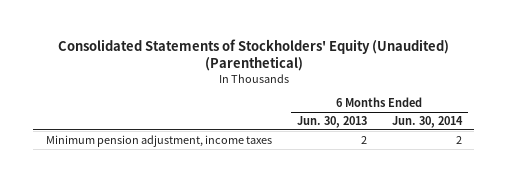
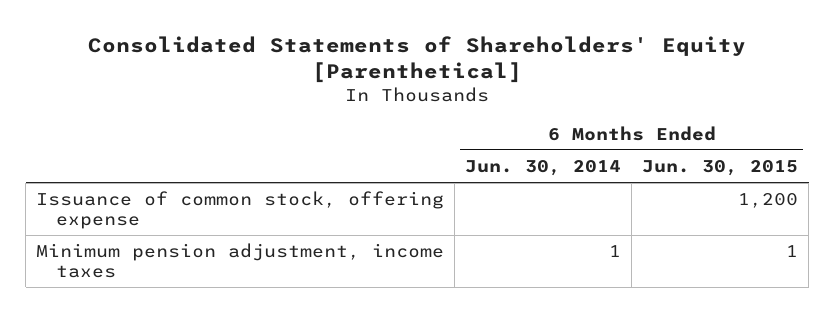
[57,38,449,72] Consolidated Statements of Stockholders' Equity (Unaudited) (Parenthetical) -> [88,35,747,84] Consolidated Statements of Shareholders' Equity [Parenthetical]
[296,115,367,128] Jun. 30, 2013 -> none
none -> [642,159,799,176] Jun. 30, 2015
none -> [36,191,445,229] Issuance of common stock, offering expense
[455,135,462,144] 2 -> [609,245,622,258] 1

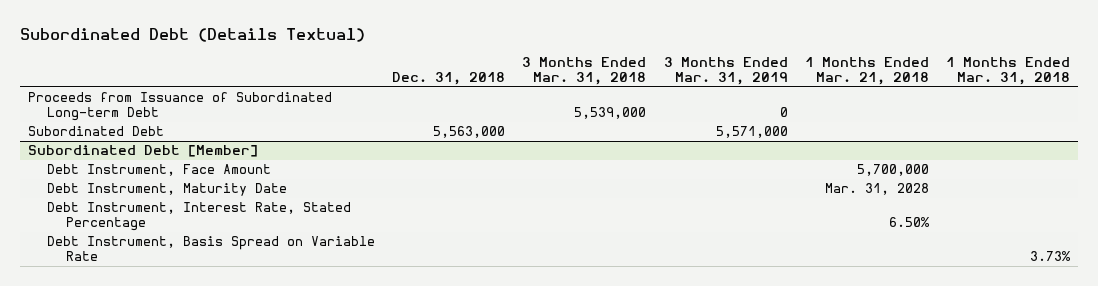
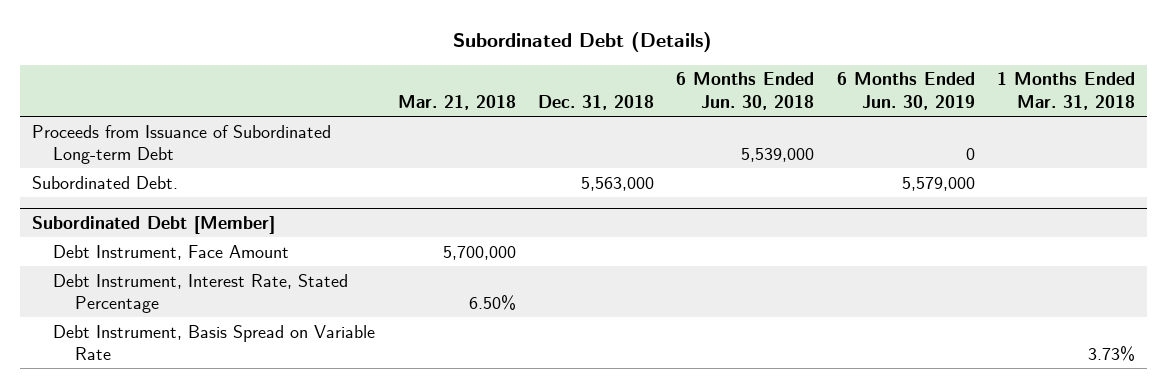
[19,27,365,42] Subordinated Debt (Details Textual) -> [453,32,713,53] Subordinated Debt (Details)
[522,57,647,86] 3 Months Ended Mar. 31, 2018 -> none
[663,57,788,86] 3 Months Ended Mar. 31, 2019 -> none
[804,57,929,86] 1 Months Ended Mar. 21, 2018 -> none
none -> [397,94,516,110] Mar. 21, 2018
none -> [676,72,815,110] 6 Months Ended Jun. 30, 2018
none -> [836,72,975,110] 6 Months Ended Jun. 30, 2019
[28,126,165,137] Subordinated Debt -> [31,175,178,189] Subordinated Debt.
[47,183,288,197] Debt Instrument, Maturity Date -> none

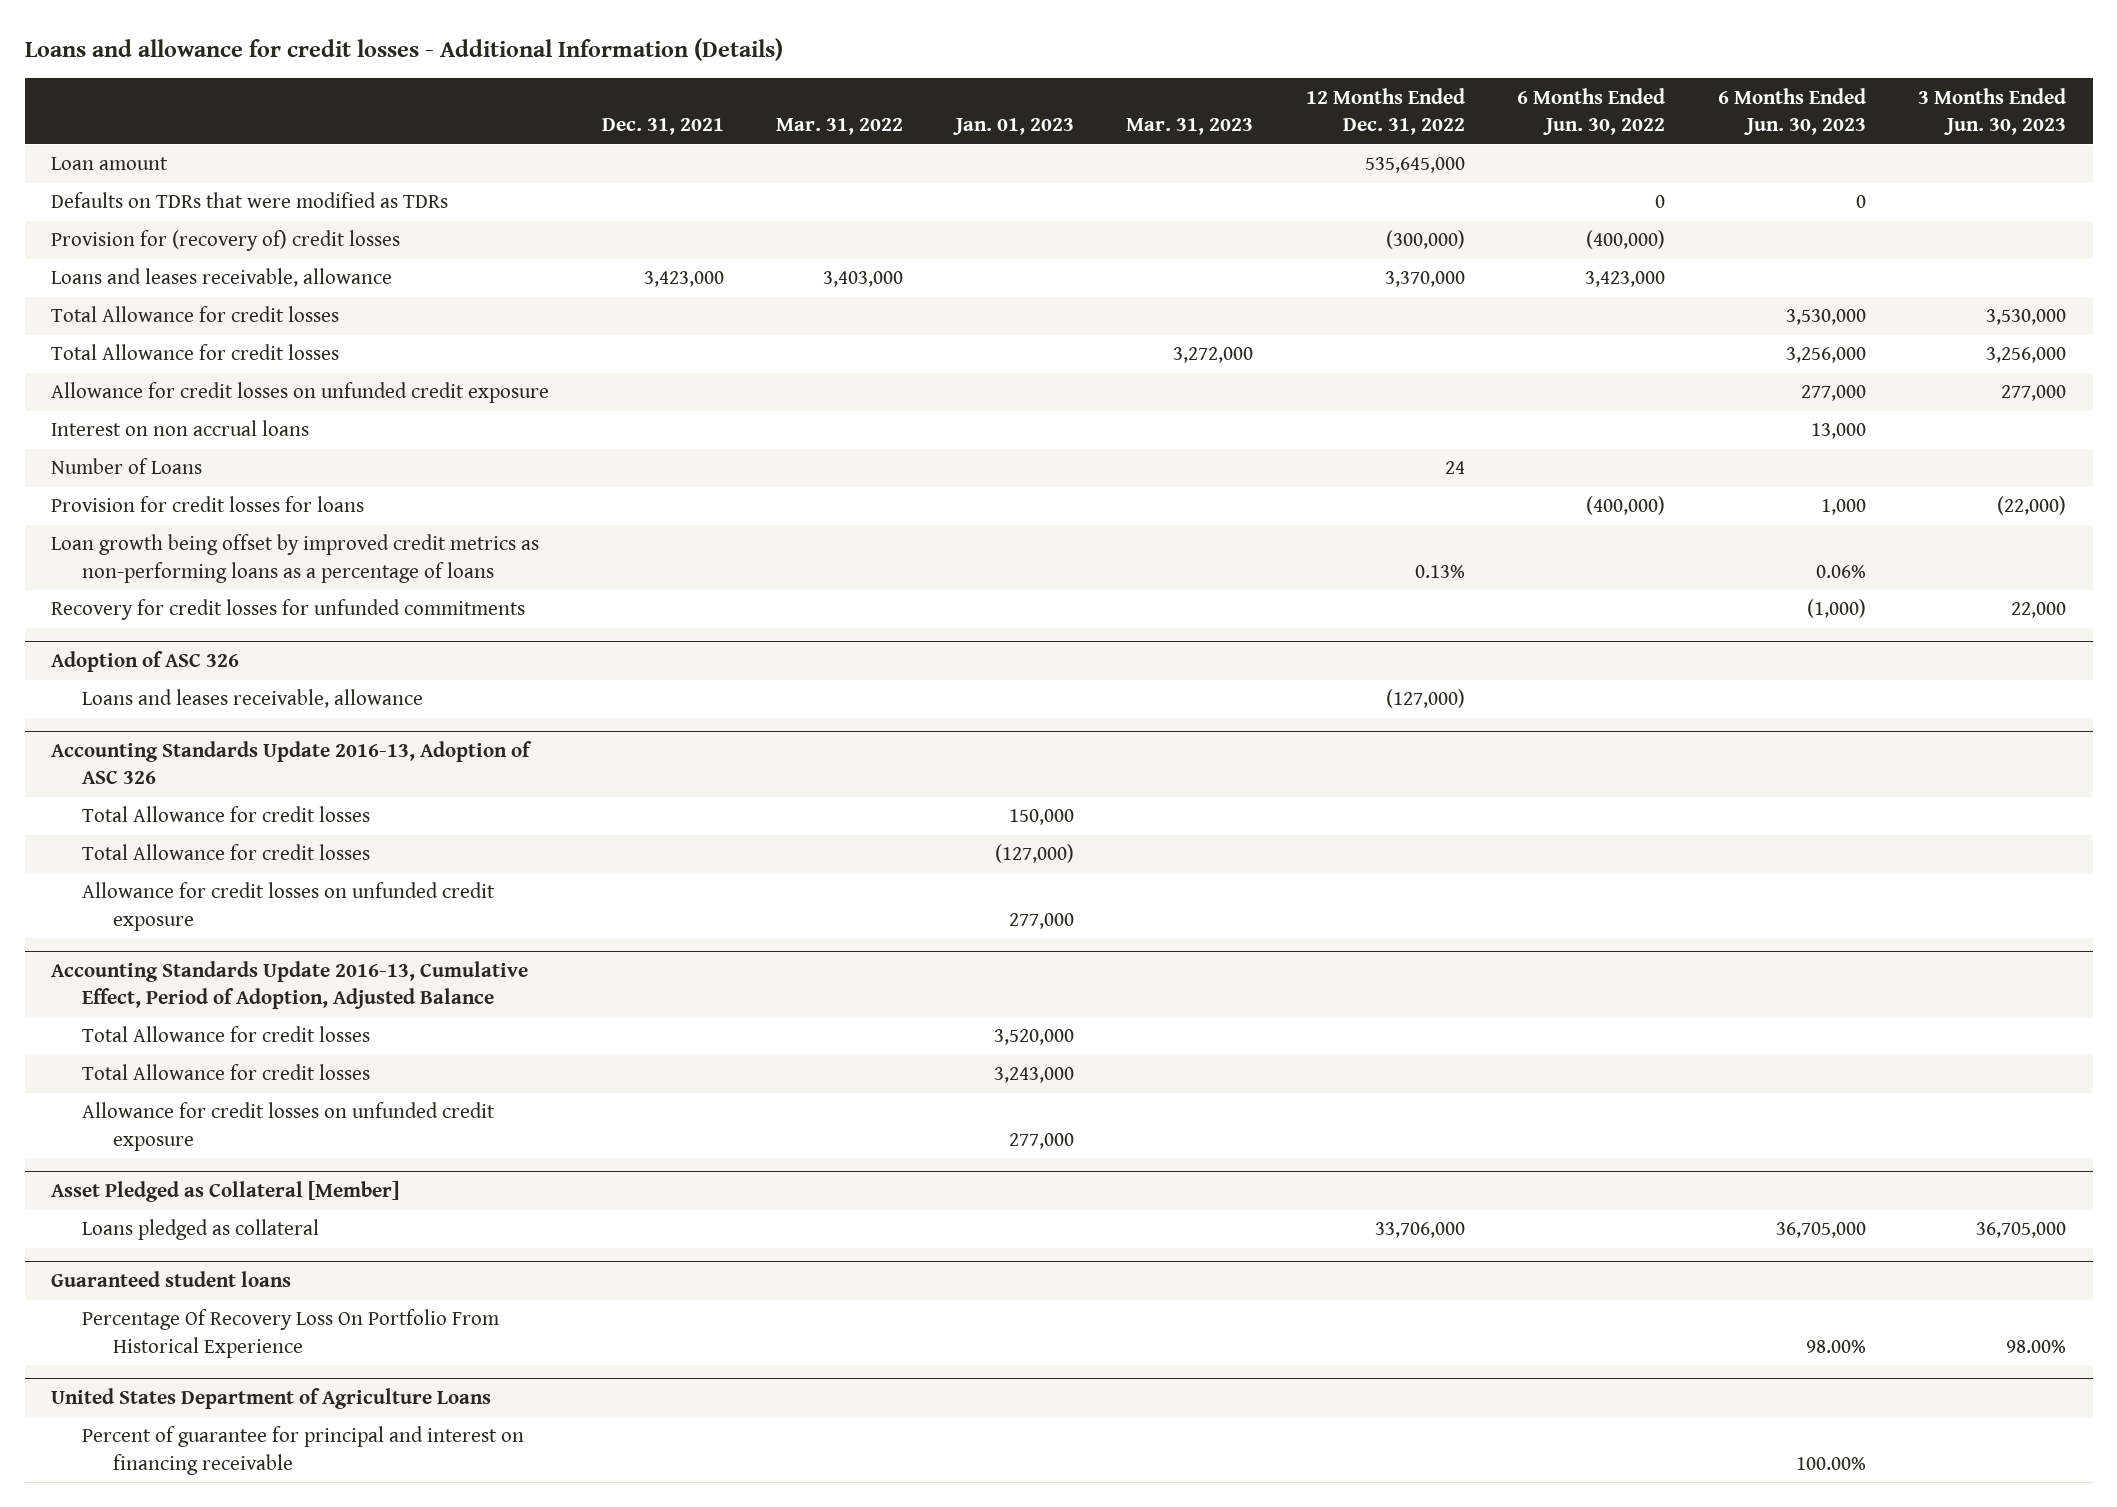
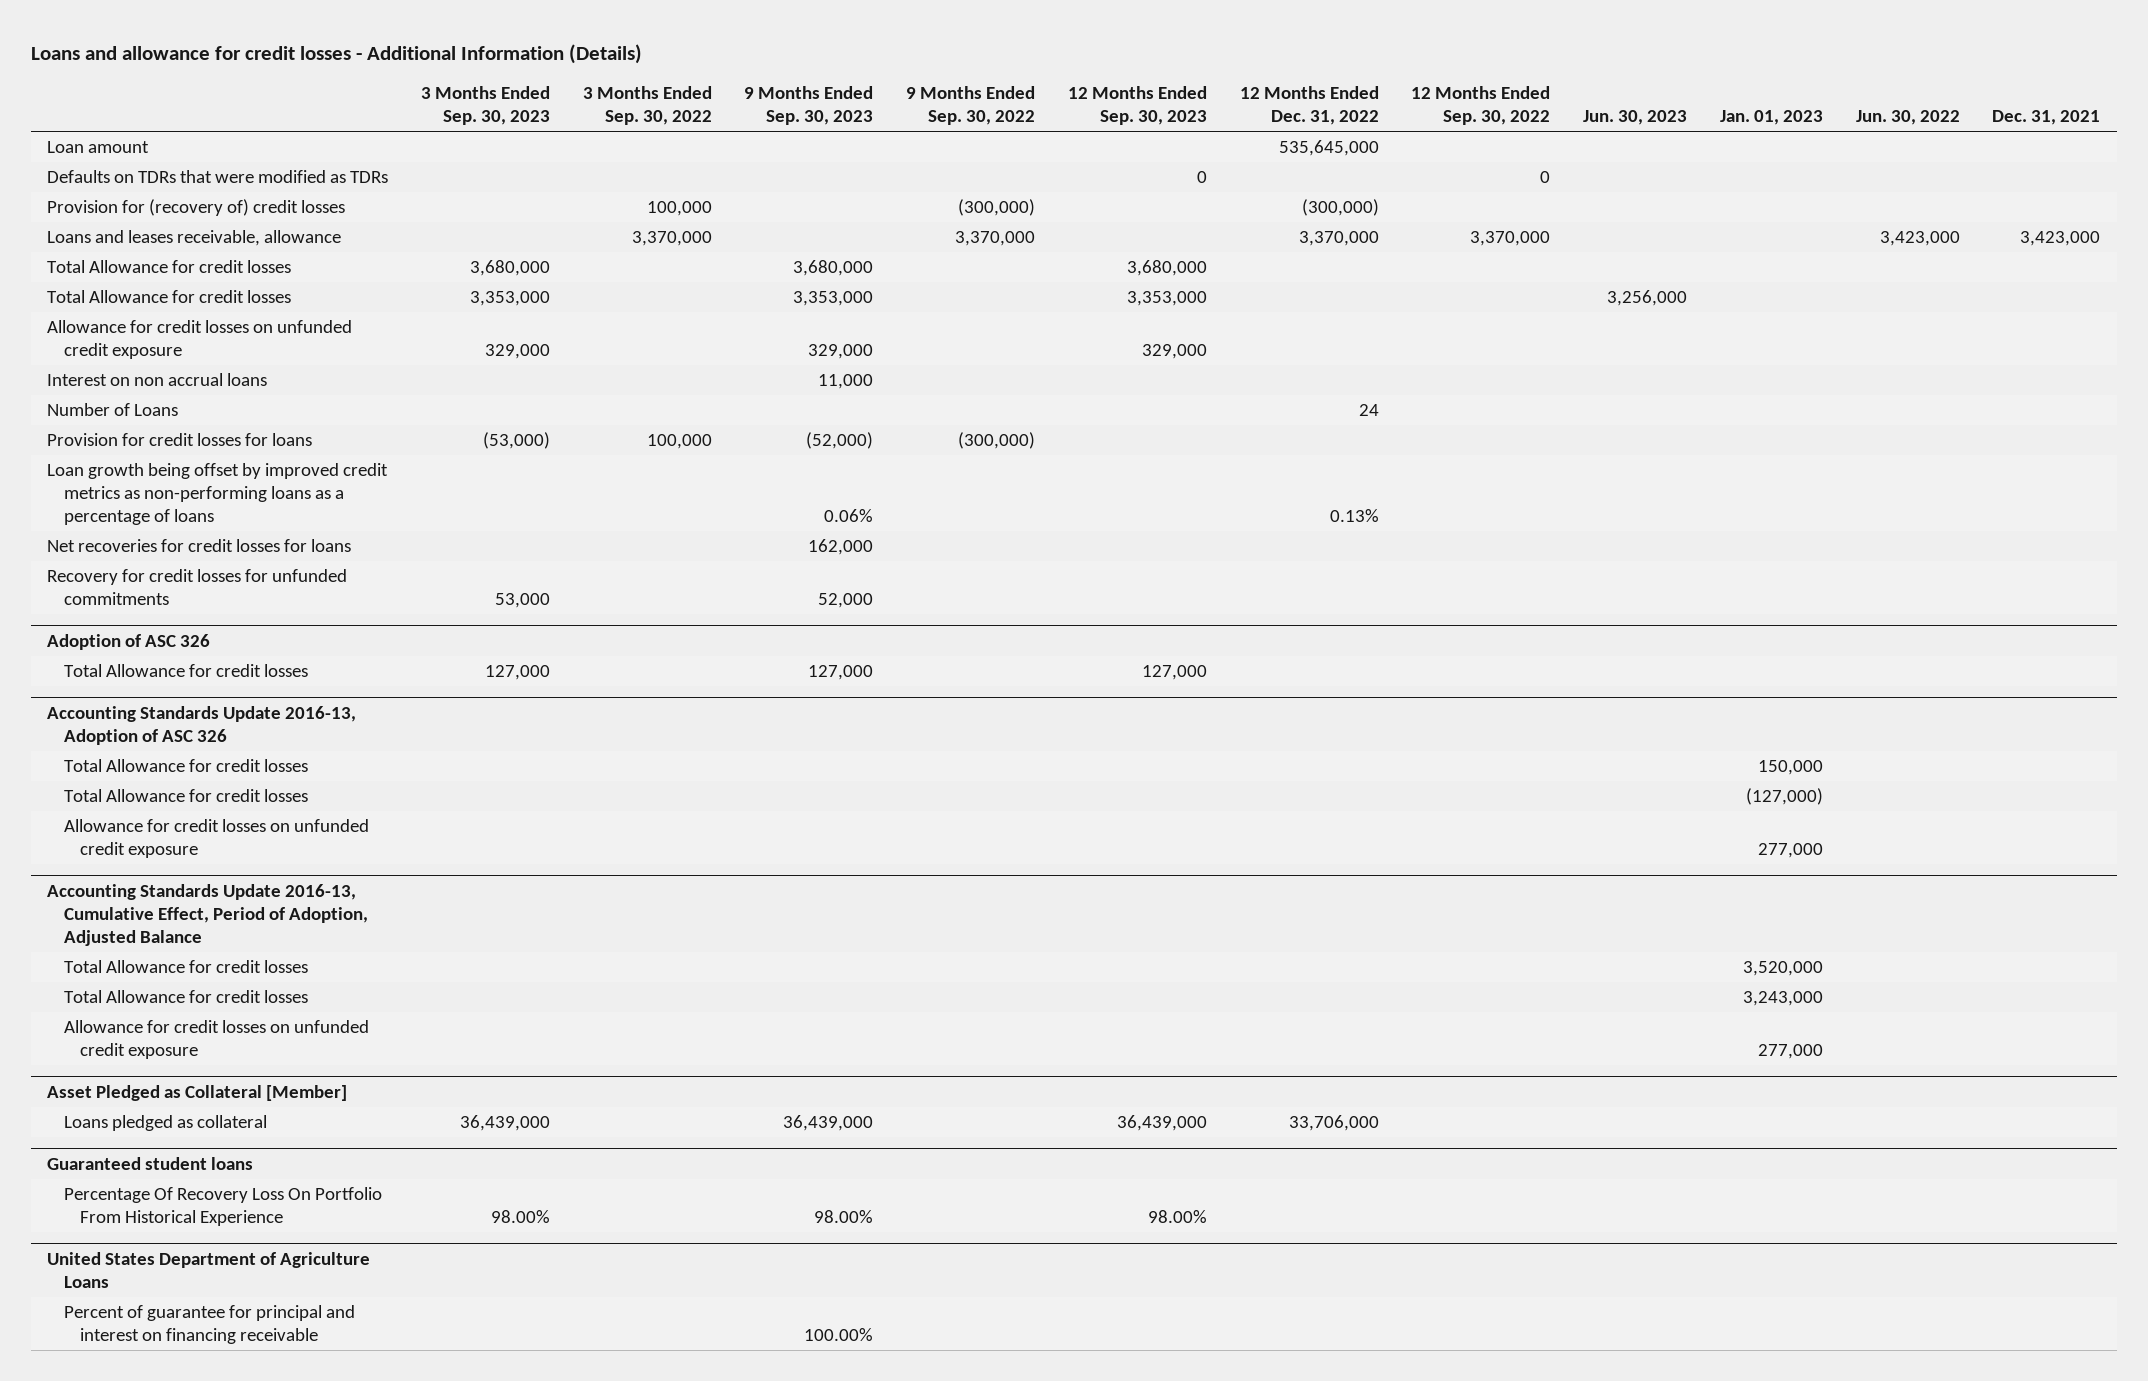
[776,118,904,136] Mar. 31, 2022 -> none
[1126,118,1254,136] Mar. 31, 2023 -> none
[1517,87,1666,136] 6 Months Ended Jun. 30, 2022 -> none
[1717,87,1866,136] 6 Months Ended Jun. 30, 2023 -> none
[1918,87,2067,136] 3 Months Ended Jun. 30, 2023 -> none
none -> [420,86,550,126] 3 Months Ended Sep. 30, 2023
none -> [582,86,712,126] 3 Months Ended Sep. 30, 2022
none -> [744,86,874,126] 9 Months Ended Sep. 30, 2023
none -> [906,86,1036,126] 9 Months Ended Sep. 30, 2022
none -> [1067,86,1207,126] 12 Months Ended Sep. 30, 2023
none -> [1411,86,1551,126] 12 Months Ended Sep. 30, 2022
none -> [1583,110,1688,126] Jun. 30, 2023
none -> [1855,110,1960,126] Jun. 30, 2022
none -> [47,539,352,553] Net recoveries for credit losses for loans
[82,689,424,709] Loans and leases receivable, allowance -> none
none -> [63,664,308,678] Total Allowance for credit losses

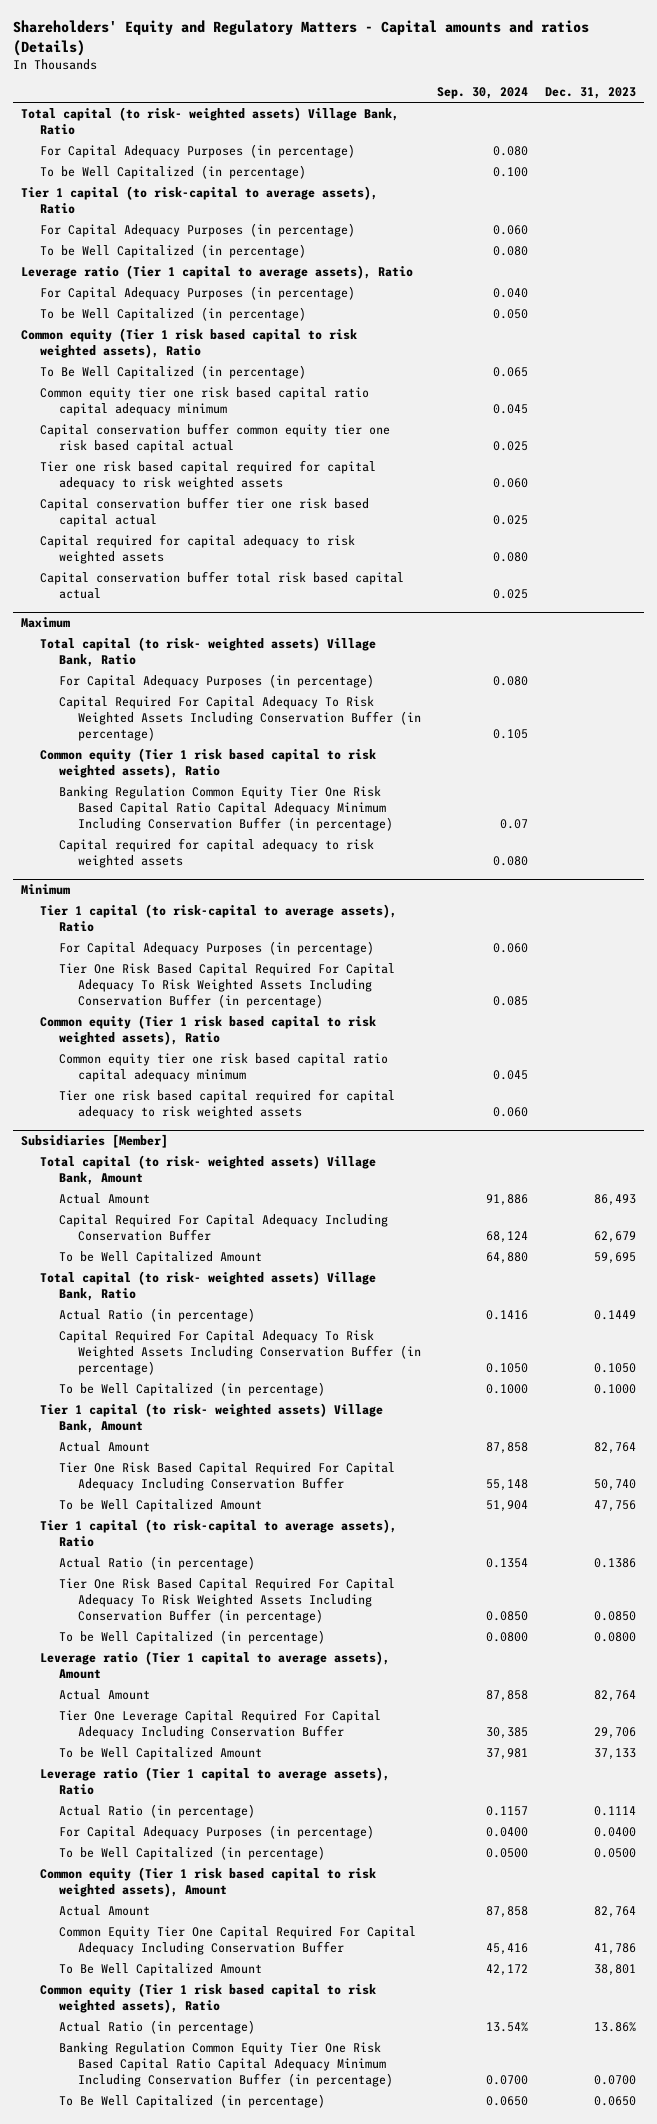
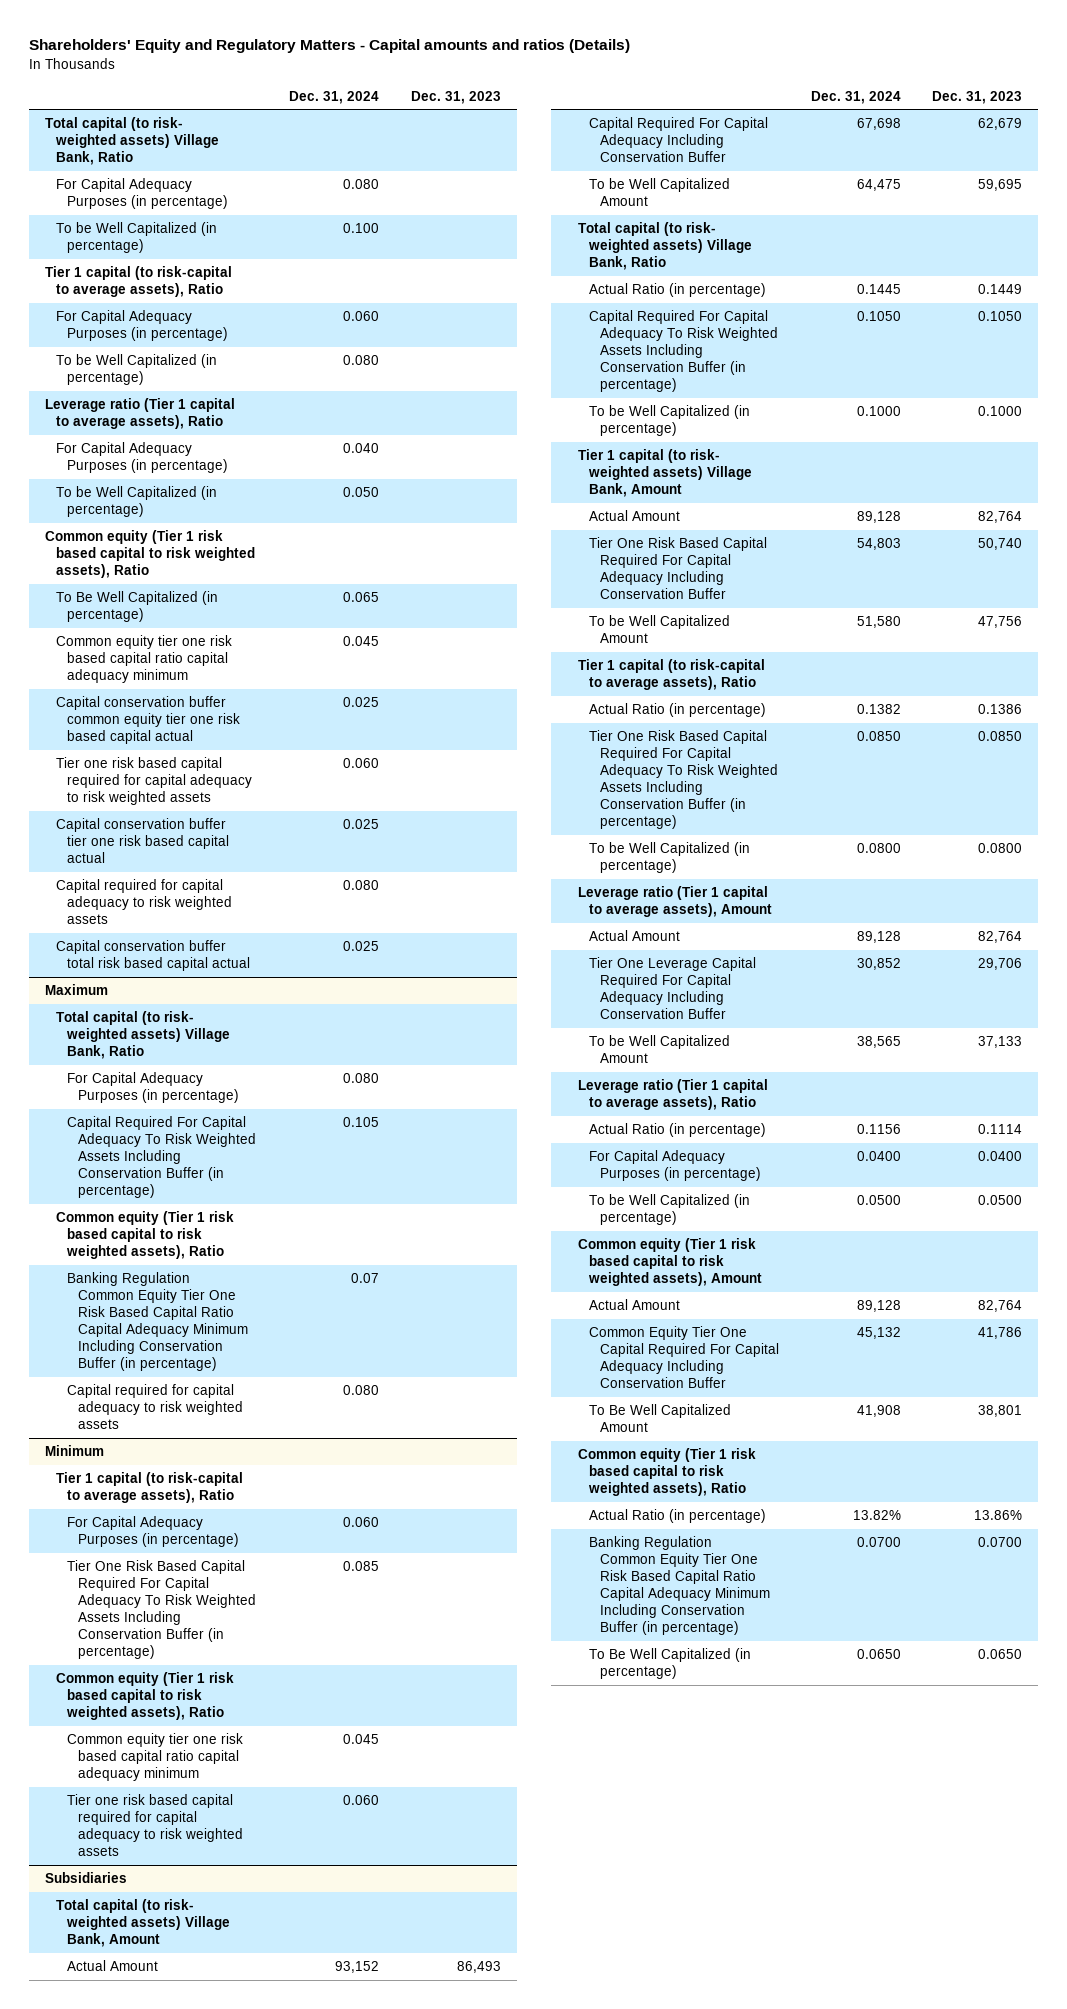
[437,86,529,99] Sep. 30, 2024 -> none
none -> [289,90,380,104] Dec. 31, 2024
[21,1133,169,1148] Subsidiaries [Member] -> [45,1872,128,1884] Subsidiaries

